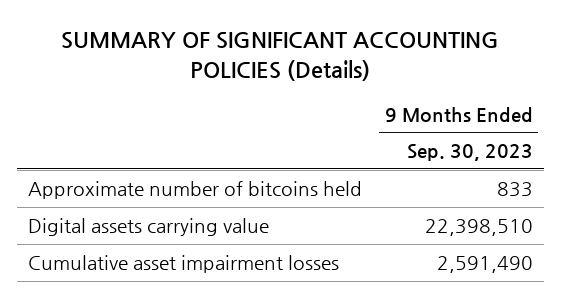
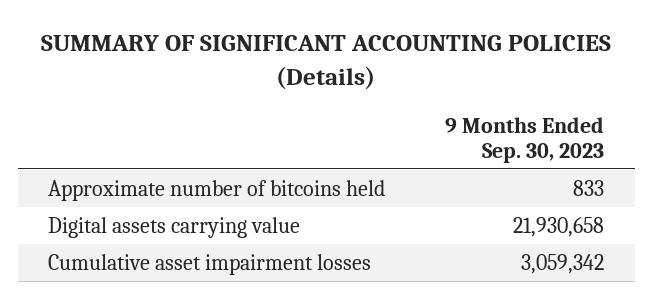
[424,219,533,237] 22,398,510 -> [513,216,605,237] 21,930,658
[436,256,533,274] 2,591,490 -> [521,253,605,274] 3,059,342

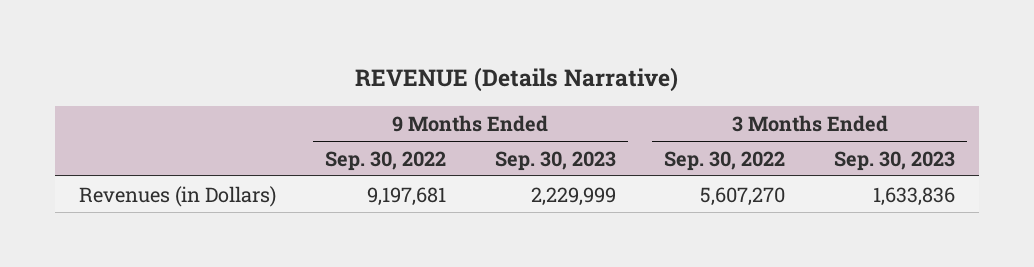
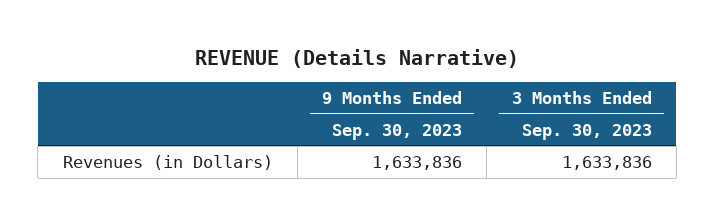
[325,150,447,171] Sep. 30, 2022 -> none
[664,150,786,171] Sep. 30, 2022 -> none
[530,186,616,206] 2,229,999 -> [372,156,463,171] 1,633,836

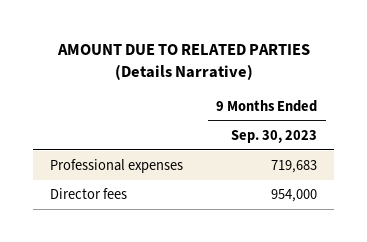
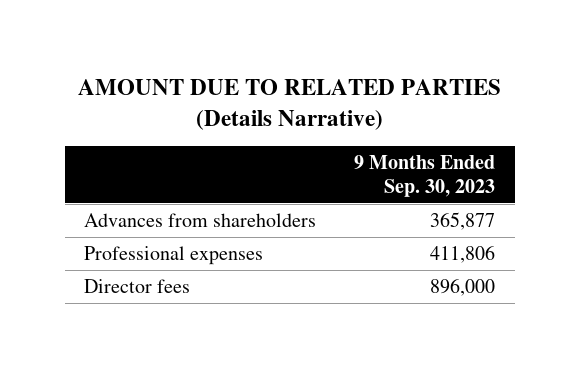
none -> [83,212,316,227] Advances from shareholders
[271,160,318,174] 719,683 -> [430,244,496,263] 411,806
[271,189,318,203] 954,000 -> [430,277,496,296] 896,000

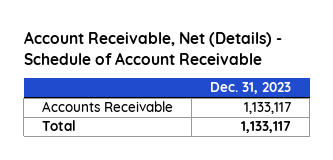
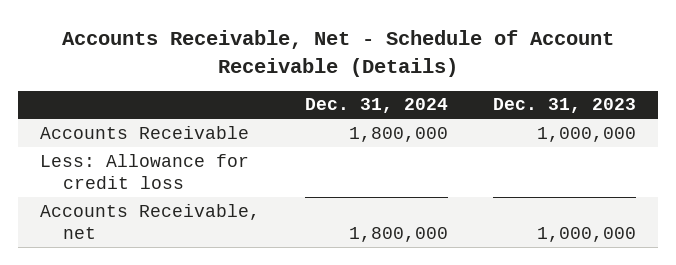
[23,31,282,65] Account Receivable, Net (Details) - Schedule of Account Receivable -> [62,30,615,77] Accounts Receivable, Net - Schedule of Account Receivable (Details)
none -> [305,98,449,114] Dec. 31, 2024
[42,120,77,132] Total -> none
[244,102,292,115] 1,133,117 -> [536,126,636,142] 1,000,000
none -> [40,153,250,190] Less: Allowance for credit loss
none -> [40,203,261,240] Accounts Receivable, net

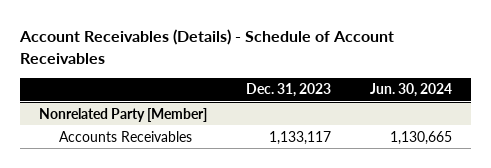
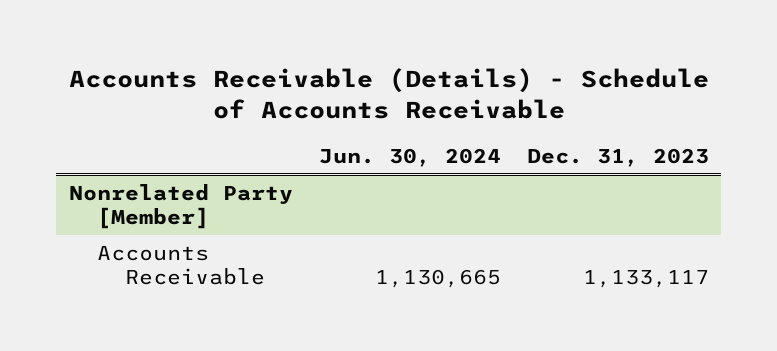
[18,28,394,64] Account Receivables (Details) - Schedule of Account Receivables -> [68,68,709,120] Accounts Receivable (Details) - Schedule of Accounts Receivable
[59,130,193,142] Accounts Receivables -> [96,245,265,285] Accounts Receivable

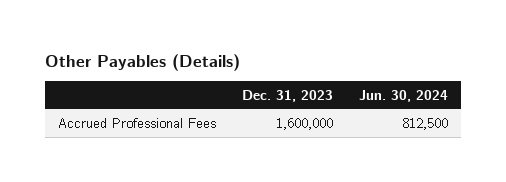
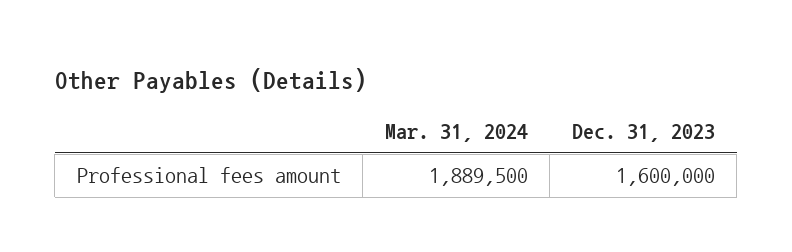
[359,89,449,102] Jun. 30, 2024 -> none
none -> [384,124,528,143] Mar. 31, 2024
[57,117,216,128] Accrued Professional Fees -> [76,167,341,184] Professional fees amount

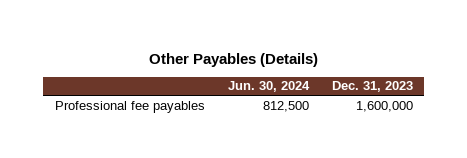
[384,124,528,143] Mar. 31, 2024 -> none
none -> [227,81,310,93] Jun. 30, 2024
[76,167,341,184] Professional fees amount -> [54,100,205,113] Professional fee payables

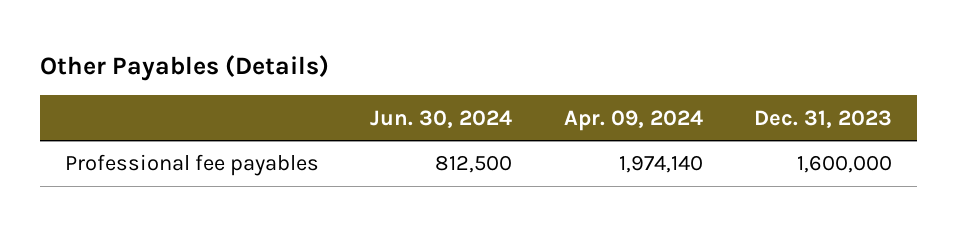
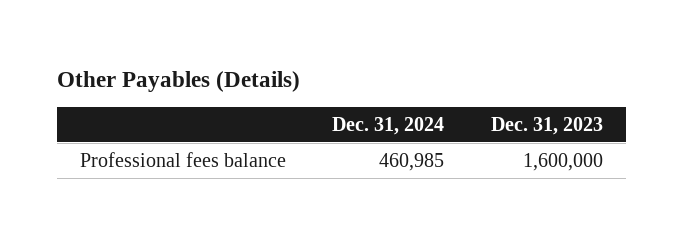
[370,109,513,128] Jun. 30, 2024 -> none
[563,109,703,131] Apr. 09, 2024 -> none
none -> [332,117,445,136] Dec. 31, 2024
[65,154,320,177] Professional fee payables -> [79,151,286,167] Professional fees balance

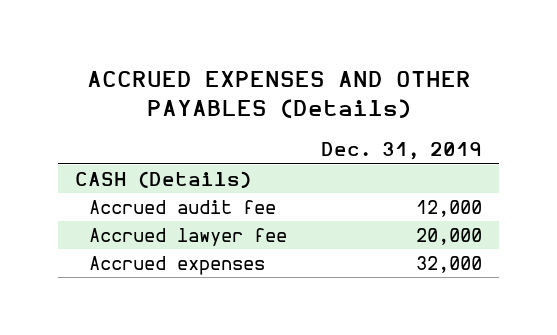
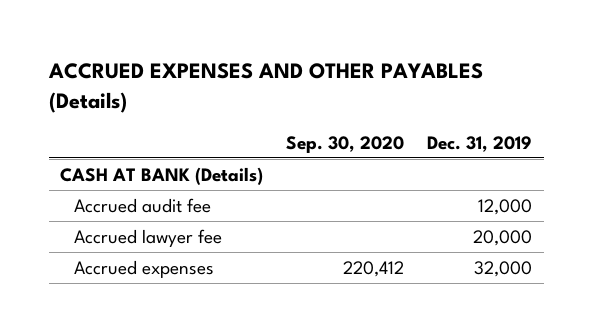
none -> [286,135,405,153] Sep. 30, 2020
[75,171,252,189] CASH (Details) -> [60,166,264,185] CASH AT BANK (Details)

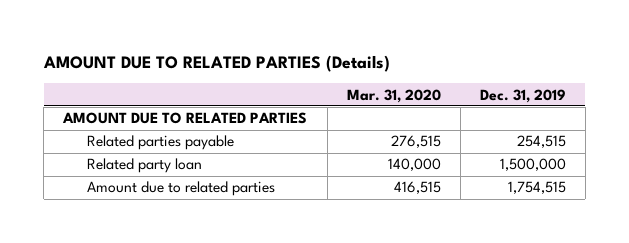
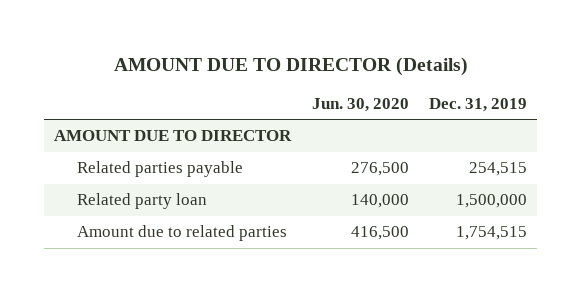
[42,54,390,72] AMOUNT DUE TO RELATED PARTIES (Details) -> [113,56,468,76] AMOUNT DUE TO DIRECTOR (Details)
[346,88,441,103] Mar. 31, 2020 -> none
none -> [311,97,409,112] Jun. 30, 2020
[62,112,308,125] AMOUNT DUE TO RELATED PARTIES -> [54,130,293,142] AMOUNT DUE TO DIRECTOR

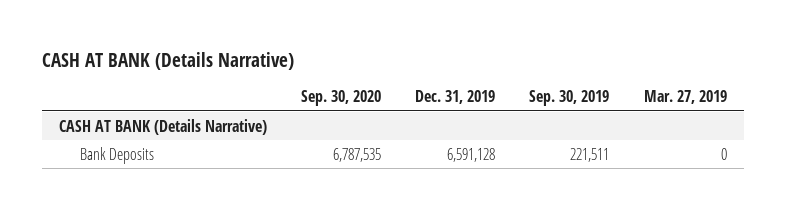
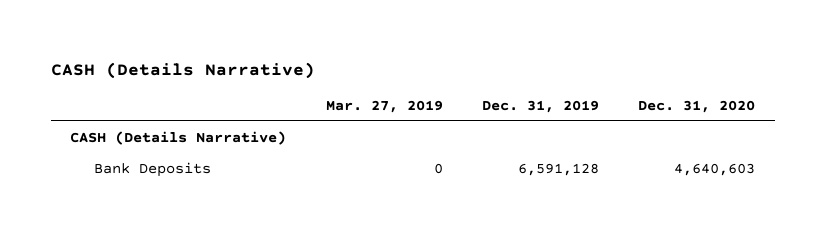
[41,51,294,70] CASH AT BANK (Details Narrative) -> [50,61,315,79] CASH (Details Narrative)
[301,90,382,107] Sep. 30, 2020 -> none
[529,90,610,107] Sep. 30, 2019 -> none
none -> [638,100,756,114] Dec. 31, 2020
[58,118,267,135] CASH AT BANK (Details Narrative) -> [70,130,287,145] CASH (Details Narrative)

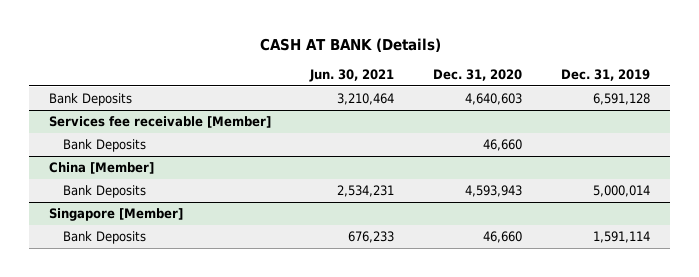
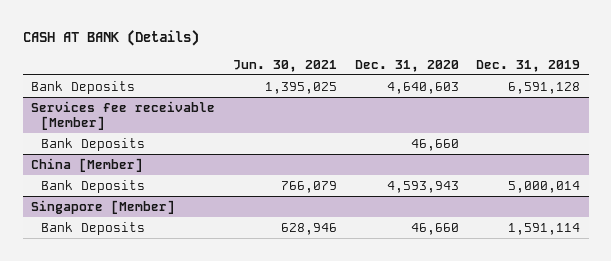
[336,93,394,106] 3,210,464 -> [264,81,337,94] 1,395,025
[336,185,394,198] 2,534,231 -> [280,180,337,193] 766,079
[347,231,394,244] 676,233 -> [280,222,337,235] 628,946

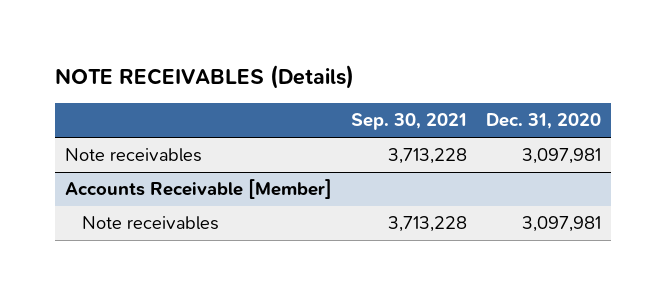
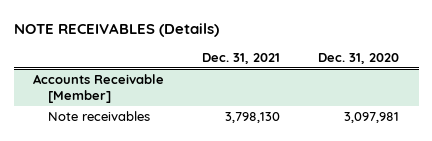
[350,113,467,131] Sep. 30, 2021 -> none
none -> [202,53,281,65] Dec. 31, 2021
[64,148,202,163] Note receivables -> none

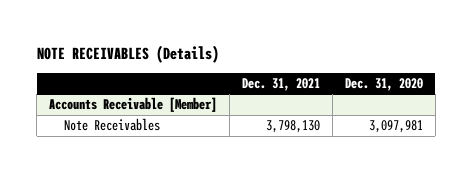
[48,111,151,122] Note receivables -> [63,118,160,132] Note Receivables

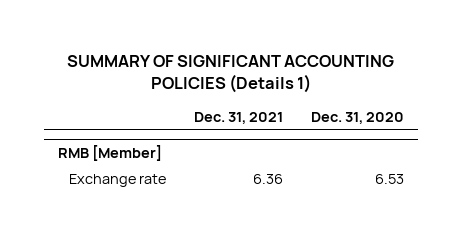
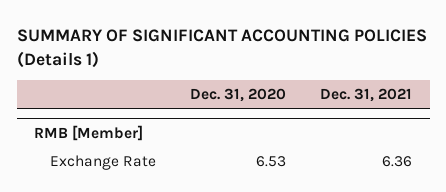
[69,174,167,188] Exchange rate -> [49,154,156,170] Exchange Rate

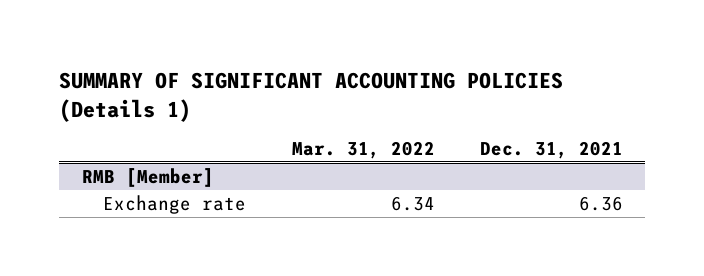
[189,87,286,102] Dec. 31, 2020 -> none
none -> [291,141,435,160] Mar. 31, 2022
[49,154,156,170] Exchange Rate -> [103,194,247,214] Exchange rate

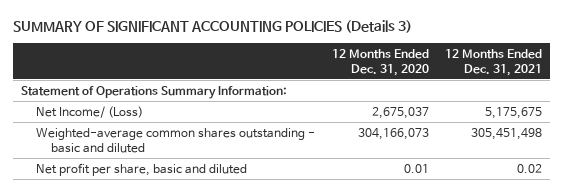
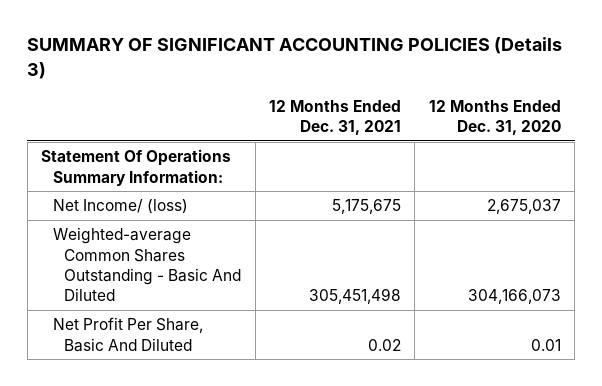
[21,85,288,99] Statement of Operations Summary Information: -> [40,149,231,186] Statement Of Operations Summary Information:
[35,105,143,118] Net Income/ (Loss) -> [52,199,188,215] Net Income/ (loss)
[35,127,315,153] Weighted-average common shares outstanding - basic and diluted -> [52,227,242,301] Weighted-average Common Shares Outstanding - Basic And Diluted
[35,162,247,176] Net profit per share, basic and diluted -> [52,317,203,352] Net Profit Per Share, Basic And Diluted

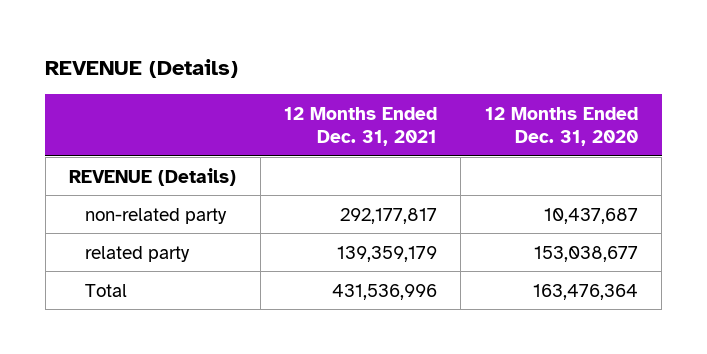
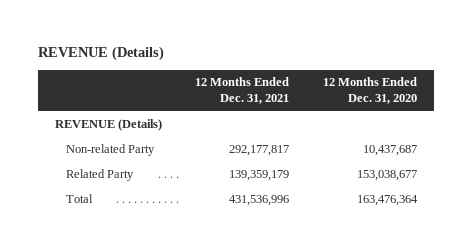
[84,207,227,224] non-related party -> [66,143,156,156] Non-related Party
[84,245,190,262] related party -> [66,168,135,181] Related Party

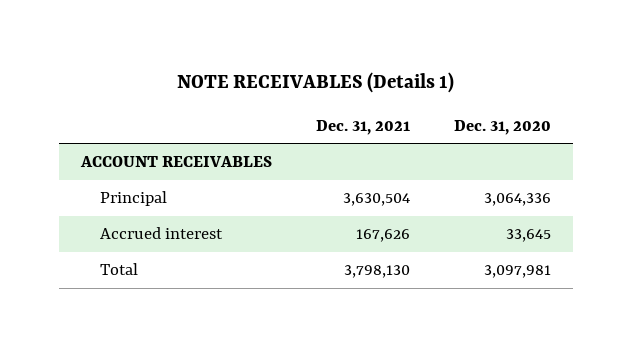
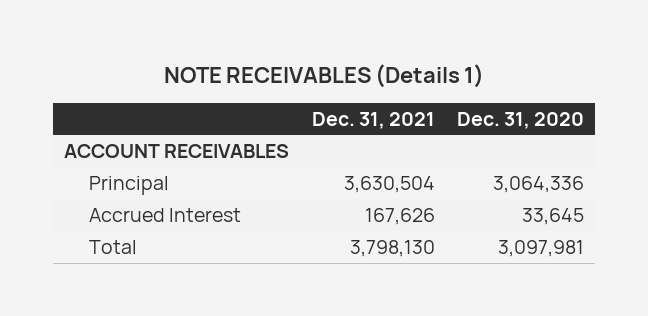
[100,227,224,240] Accrued interest -> [88,207,241,222] Accrued Interest

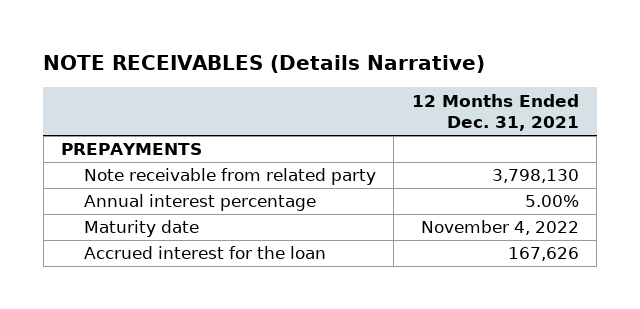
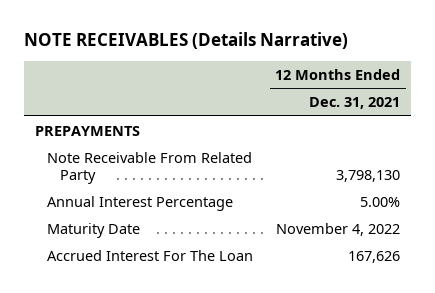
[83,168,376,186] Note receivable from related party -> [47,151,253,184] Note Receivable From Related Party
[83,194,316,212] Annual interest percentage -> [47,195,234,211] Annual Interest Percentage
[83,220,199,238] Maturity date -> [47,222,141,238] Maturity Date
[83,246,326,260] Accrued interest for the loan -> [47,249,254,261] Accrued Interest For The Loan

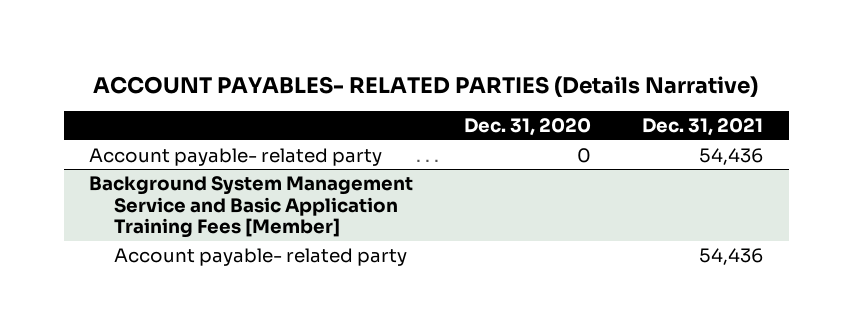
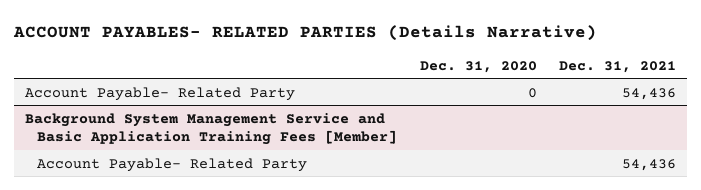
[89,147,383,166] Account payable- related party -> [24,86,295,101] Account Payable- Related Party
[114,247,408,266] Account payable- related party -> [37,157,308,172] Account Payable- Related Party

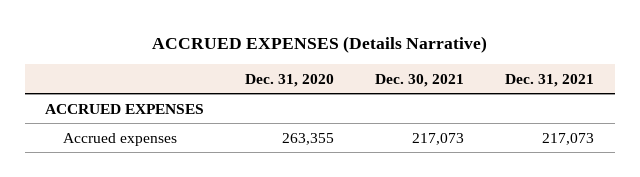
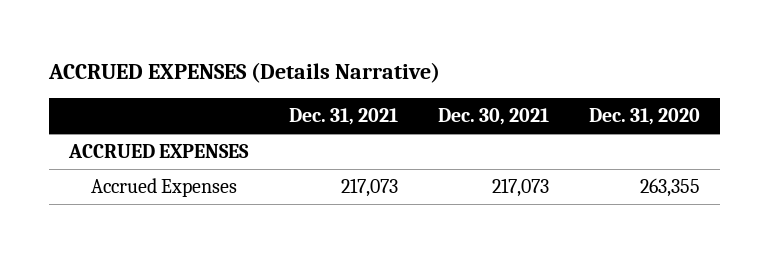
[63,132,178,146] Accrued expenses -> [91,177,238,197] Accrued Expenses

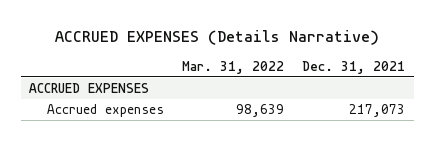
[437,108,549,126] Dec. 30, 2021 -> none
[589,108,701,126] Dec. 31, 2020 -> none
none -> [182,60,285,74] Mar. 31, 2022
[91,177,238,197] Accrued Expenses -> [47,104,165,118] Accrued expenses

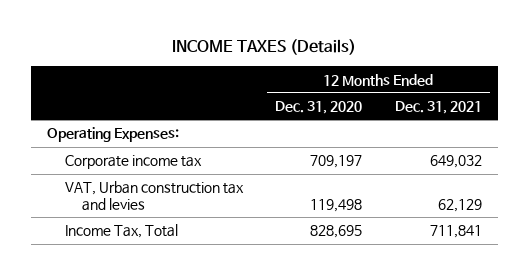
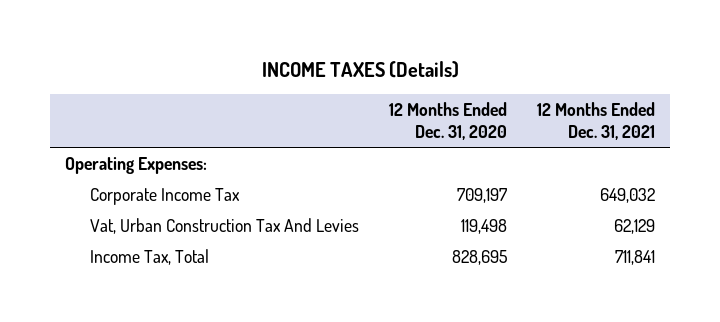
[64,155,202,170] Corporate income tax -> [90,187,241,205] Corporate Income Tax
[64,181,244,211] VAT, Urban construction tax and levies -> [90,217,360,234] Vat, Urban Construction Tax And Levies

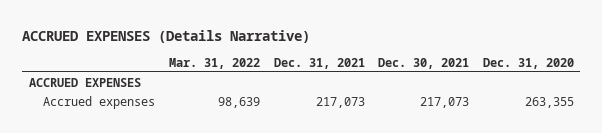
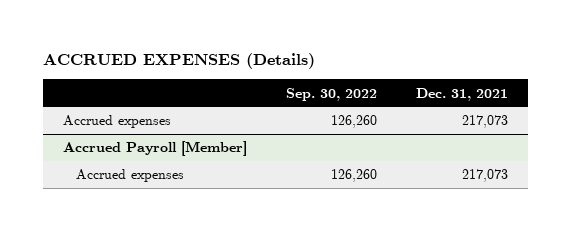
[21,29,310,43] ACCRUED EXPENSES (Details Narrative) -> [43,53,316,70] ACCRUED EXPENSES (Details)
[169,57,261,69] Mar. 31, 2022 -> none
[378,57,470,69] Dec. 30, 2021 -> none
[482,57,574,69] Dec. 31, 2020 -> none
none -> [285,87,377,101] Sep. 30, 2022
[28,77,141,87] ACCRUED EXPENSES -> none
none -> [62,141,247,157] Accrued Payroll [Member]
none -> [76,169,185,183] Accrued expenses

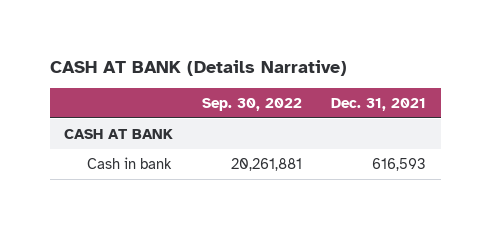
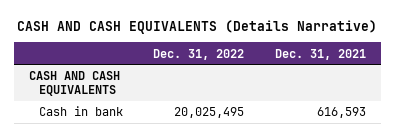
[49,60,347,77] CASH AT BANK (Details Narrative) -> [17,20,378,35] CASH AND CASH EQUIVALENTS (Details Narrative)
[202,98,303,112] Sep. 30, 2022 -> none
none -> [153,48,245,60] Dec. 31, 2022
[64,129,174,140] CASH AT BANK -> [28,71,120,97] CASH AND CASH EQUIVALENTS

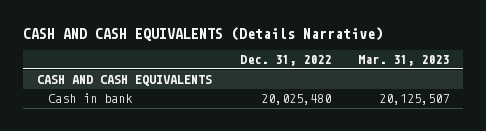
[274,48,366,60] Dec. 31, 2021 -> none
none -> [358,55,450,67] Mar. 31, 2023
[174,107,245,119] 20,025,495 -> [260,94,331,106] 20,025,480

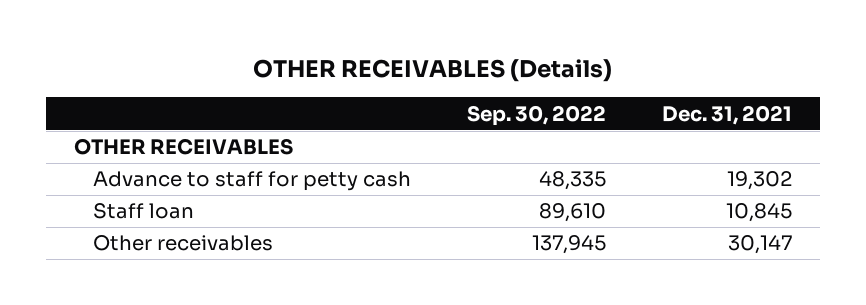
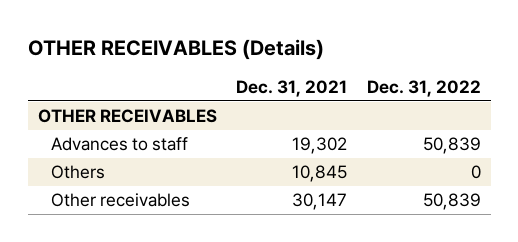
[467,104,607,126] Sep. 30, 2022 -> none
none -> [366,80,481,98] Dec. 31, 2022
[93,171,412,192] Advance to staff for petty cash -> [51,137,189,152] Advances to staff
[93,203,195,220] Staff loan -> [51,165,106,180] Others

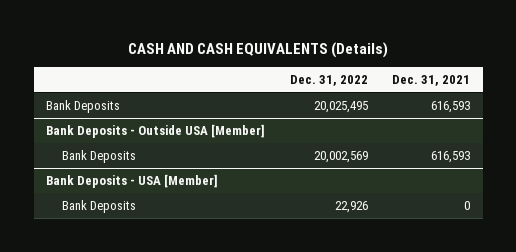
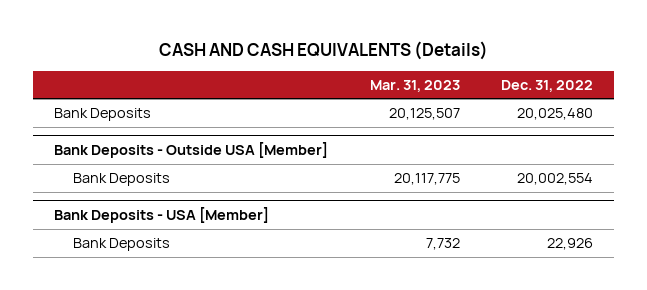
[392,74,471,86] Dec. 31, 2021 -> none
none -> [369,79,460,92] Mar. 31, 2023
[313,101,368,114] 20,025,495 -> [516,108,593,121] 20,025,480
[313,151,368,164] 20,002,569 -> [516,173,593,186] 20,002,554

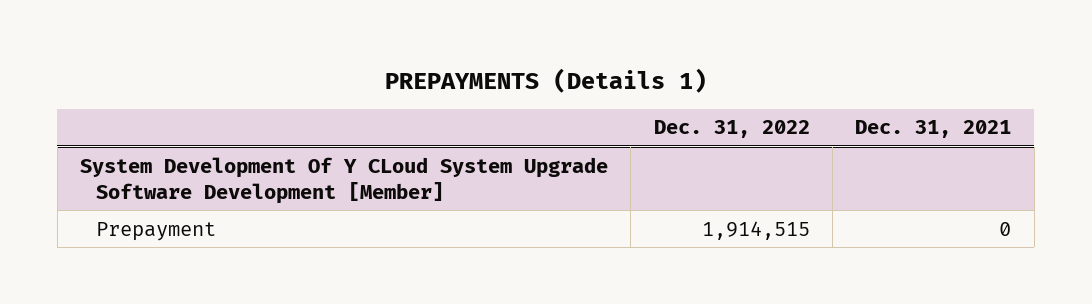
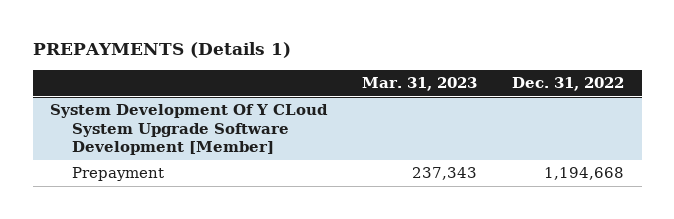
[855,120,1012,139] Dec. 31, 2021 -> none
none -> [362,77,478,92] Mar. 31, 2023
[701,220,810,240] 1,914,515 -> [544,167,625,181] 1,194,668

